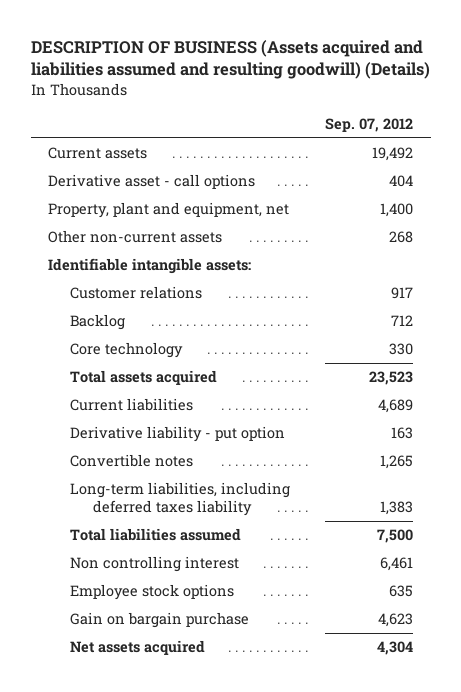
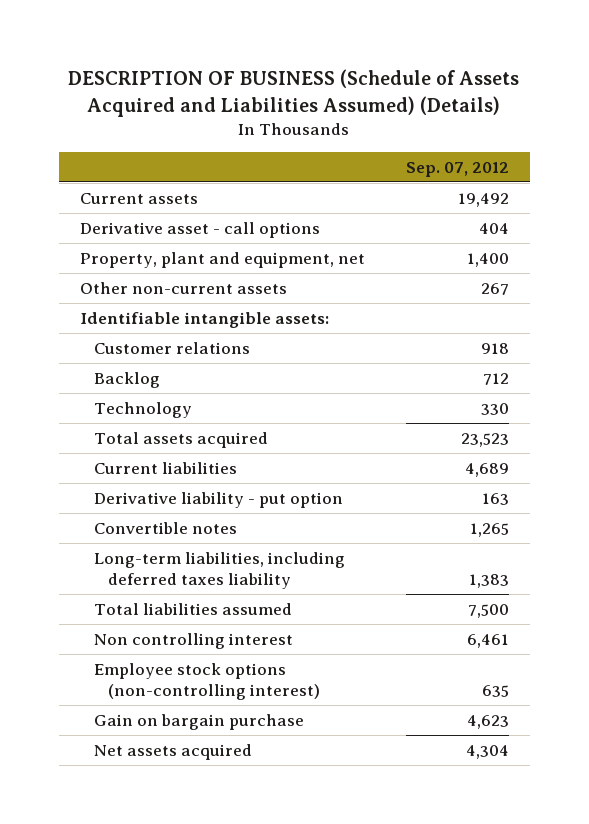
[30,40,430,80] DESCRIPTION OF BUSINESS (Assets acquired and liabilities assumed and resulting goodwill) (Details) -> [68,69,520,117] DESCRIPTION OF BUSINESS (Schedule of Assets Acquired and Liabilities Assumed) (Details)
[389,231,414,244] 268 -> [481,282,510,295] 267
[391,287,414,300] 917 -> [481,342,510,354] 918
[70,342,184,359] Core technology -> [93,401,192,418] Technology
[70,584,235,601] Employee stock options -> [93,662,320,701] Employee stock options (non-controlling interest)

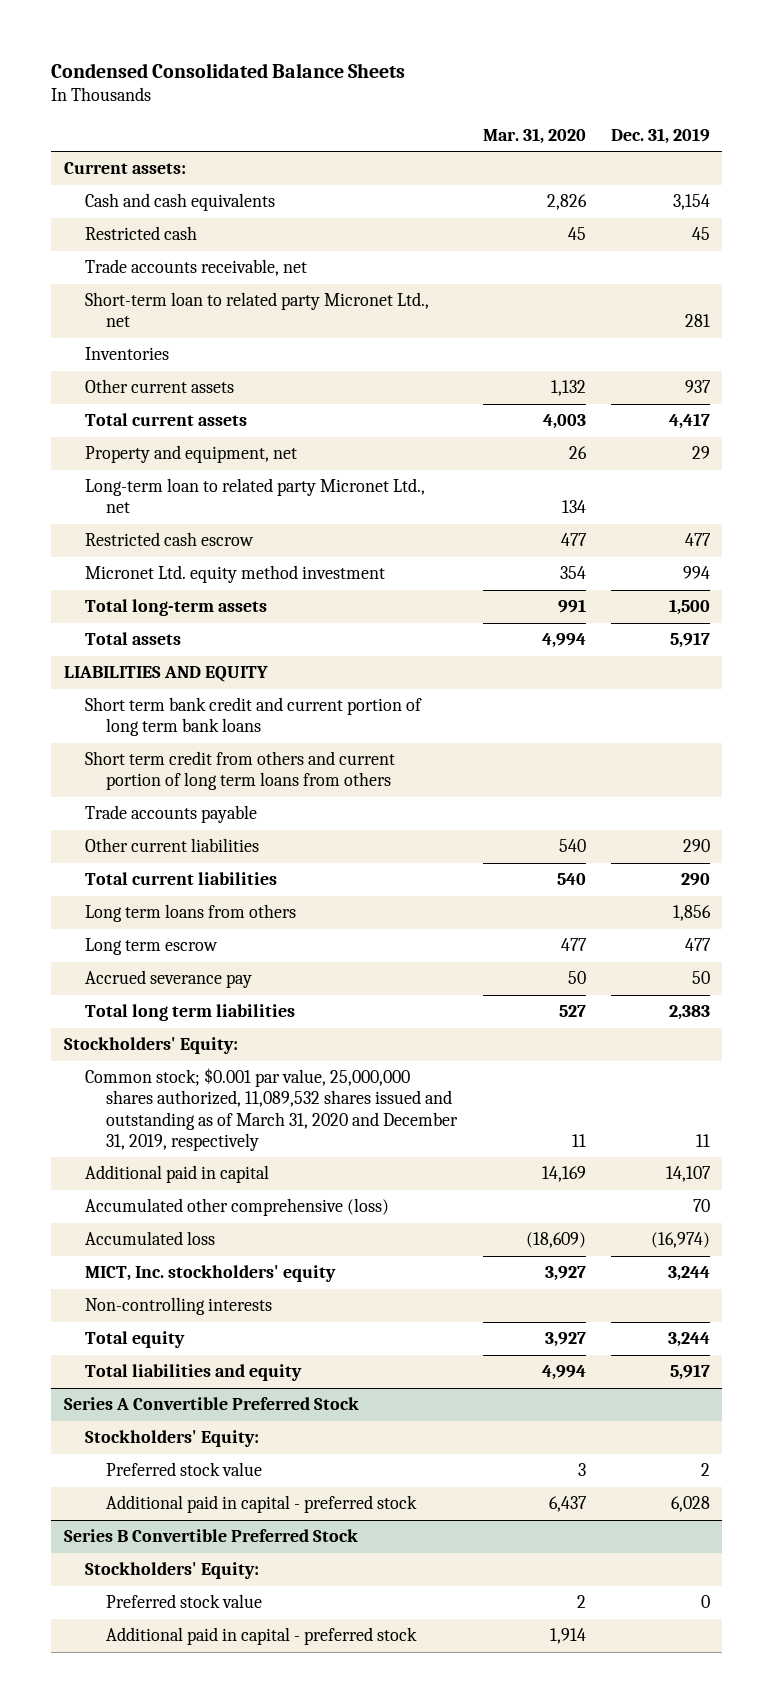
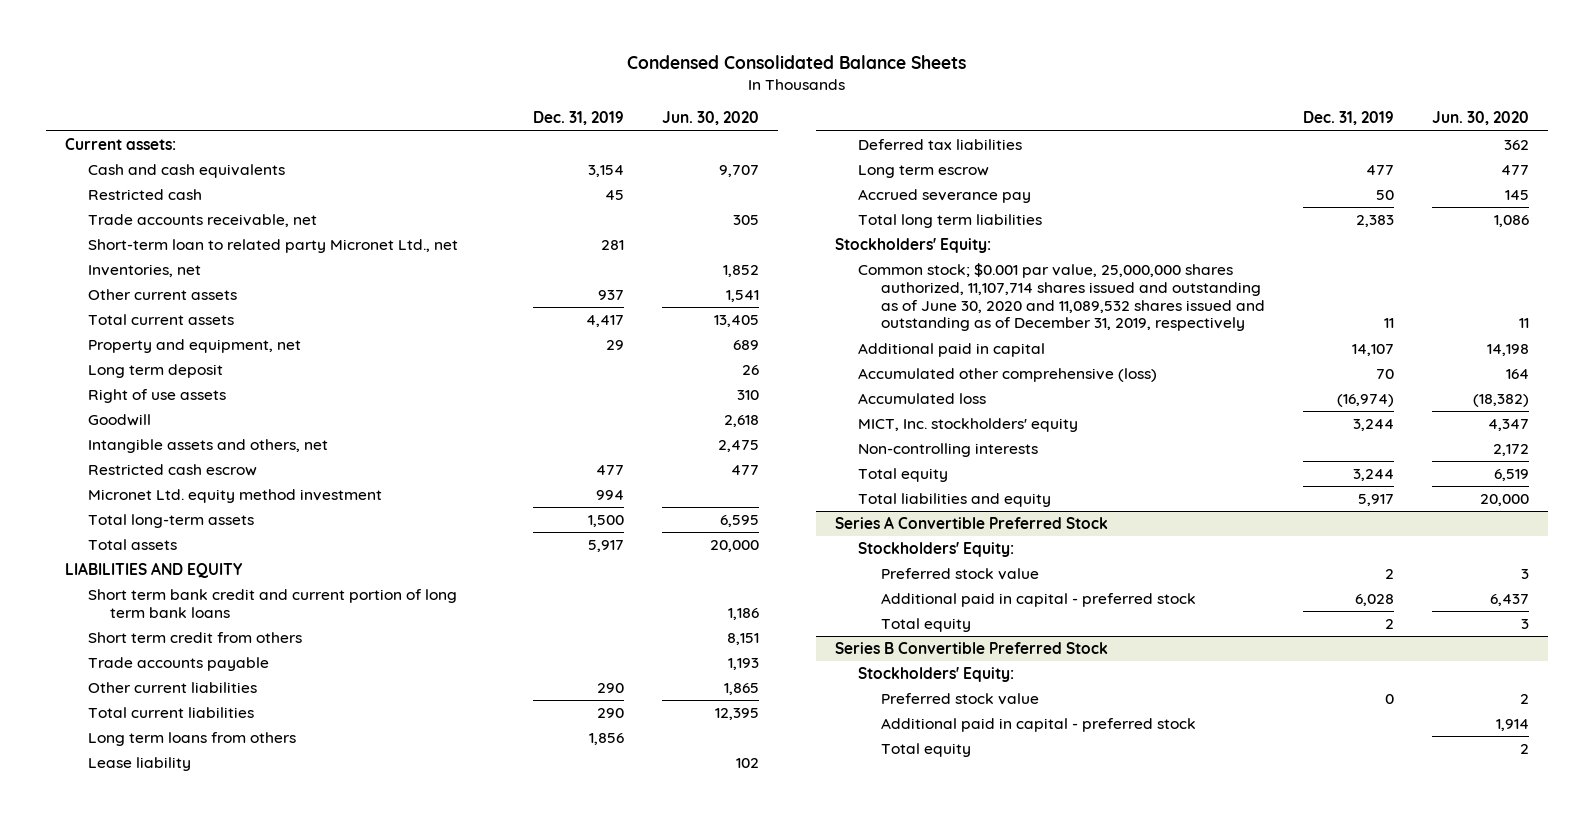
[482,127,586,144] Mar. 31, 2020 -> none
none -> [661,111,759,126] Jun. 30, 2020
[85,347,170,361] Inventories -> [87,264,201,278] Inventories, net
[85,478,426,514] Long-term loan to related party Micronet Ltd., net -> [87,364,223,379] Long term deposit
none -> [87,389,226,404] Right of use assets
none -> [87,414,151,427] Goodwill
none -> [87,439,328,454] Intangible assets and others, net
[85,751,396,791] Short term credit from others and current portion of long term loans from others -> [87,632,302,644] Short term credit from others
none -> [87,757,191,772] Lease liability
none -> [857,139,1022,151] Deferred tax liabilities
[85,1068,459,1151] Common stock; $0.001 par value, 25,000,000 shares authorized, 11,089,532 shares issued and outstanding as of March 31, 2020 and December 31, 2019, respectively -> [857,263,1265,332] Common stock; $0.001 par value, 25,000,000 shares authorized, 11,107,714 shares issued and outstanding as of June 30, 2020 and 11,089,532 shares issued and outstanding as of December 31, 2019, respectively
none -> [880,618,971,633] Total equity
none -> [880,743,971,758] Total equity

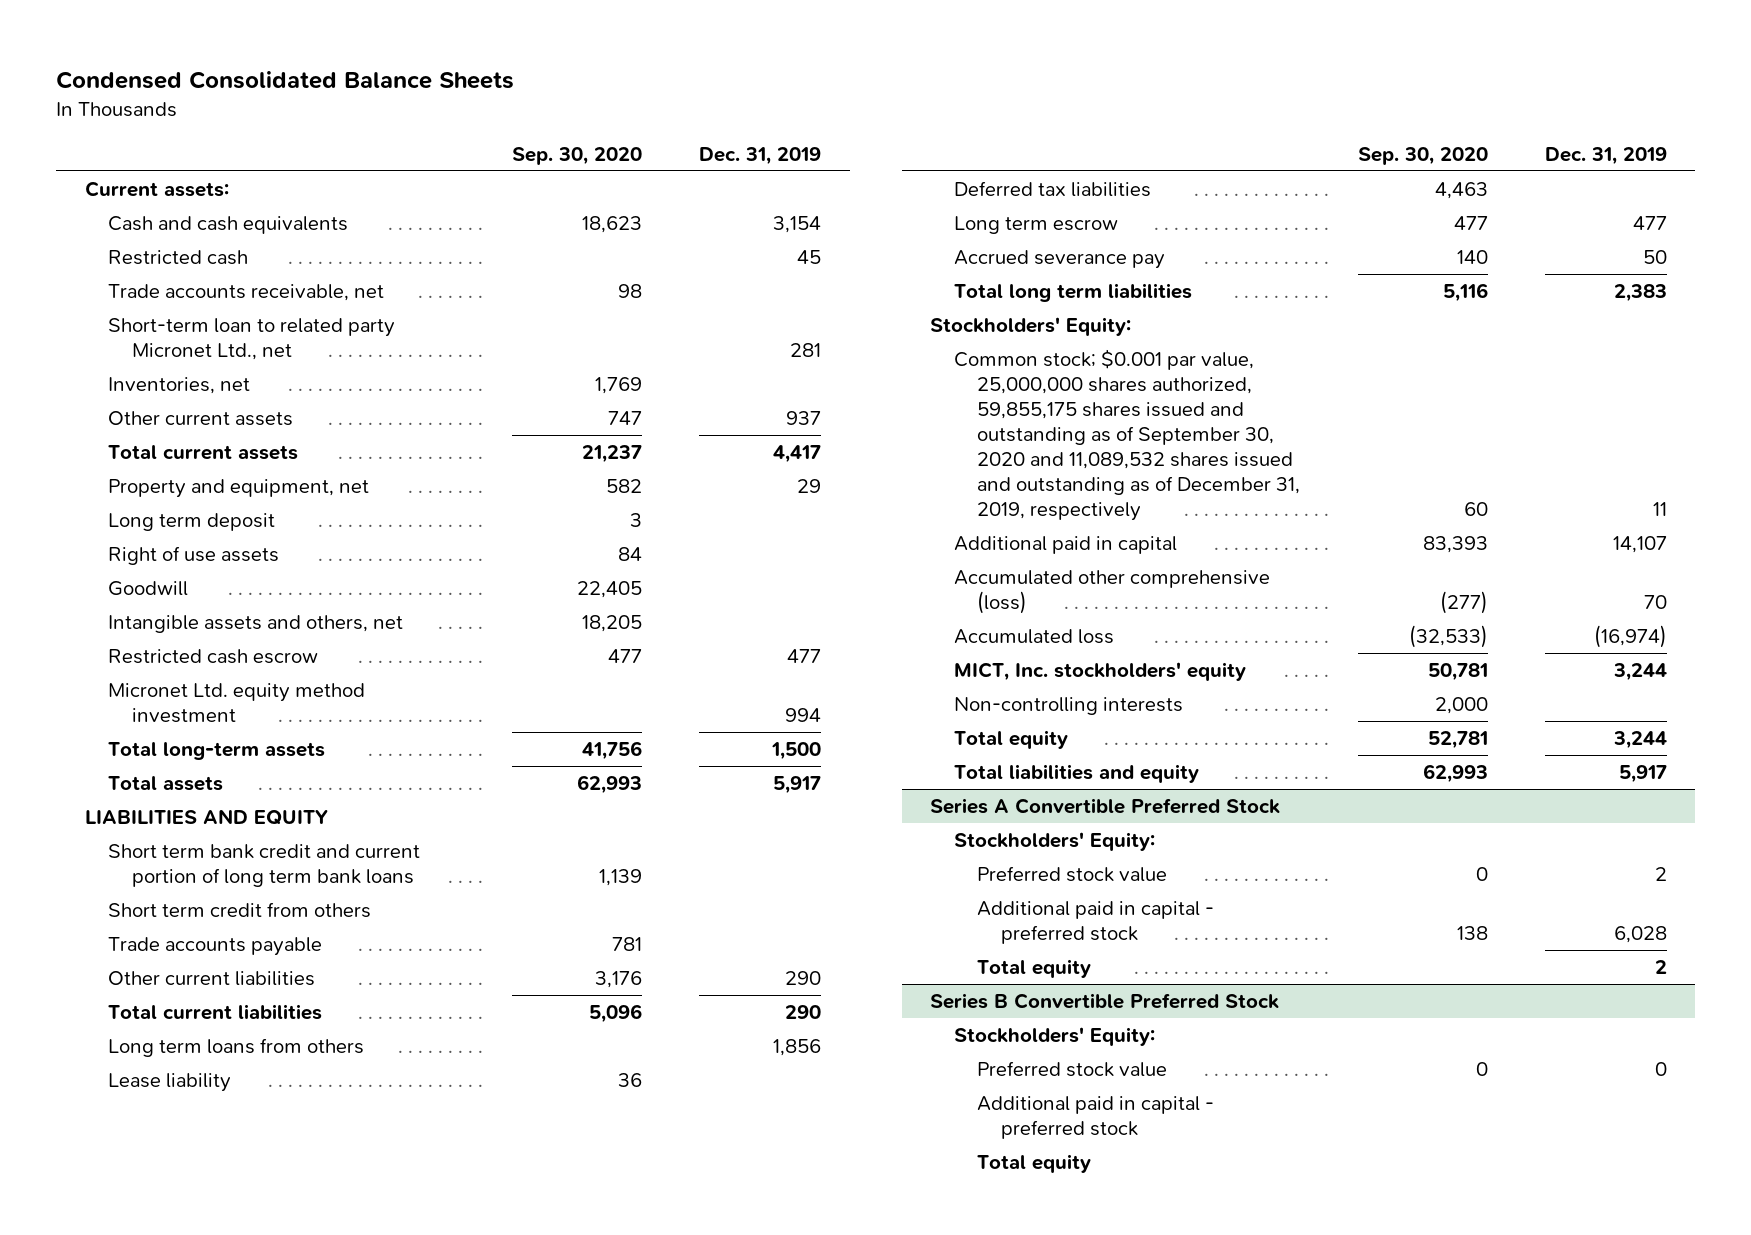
[661,111,759,126] Jun. 30, 2020 -> none
none -> [512,146,643,165] Sep. 30, 2020
[857,263,1265,332] Common stock; $0.001 par value, 25,000,000 shares authorized, 11,107,714 shares issued and outstanding as of June 30, 2020 and 11,089,532 shares issued and outstanding as of December 31, 2019, respectively -> [953,349,1301,522] Common stock; $0.001 par value, 25,000,000 shares authorized, 59,855,175 shares issued and outstanding as of September 30, 2020 and 11,089,532 shares issued and outstanding as of December 31, 2019, respectively

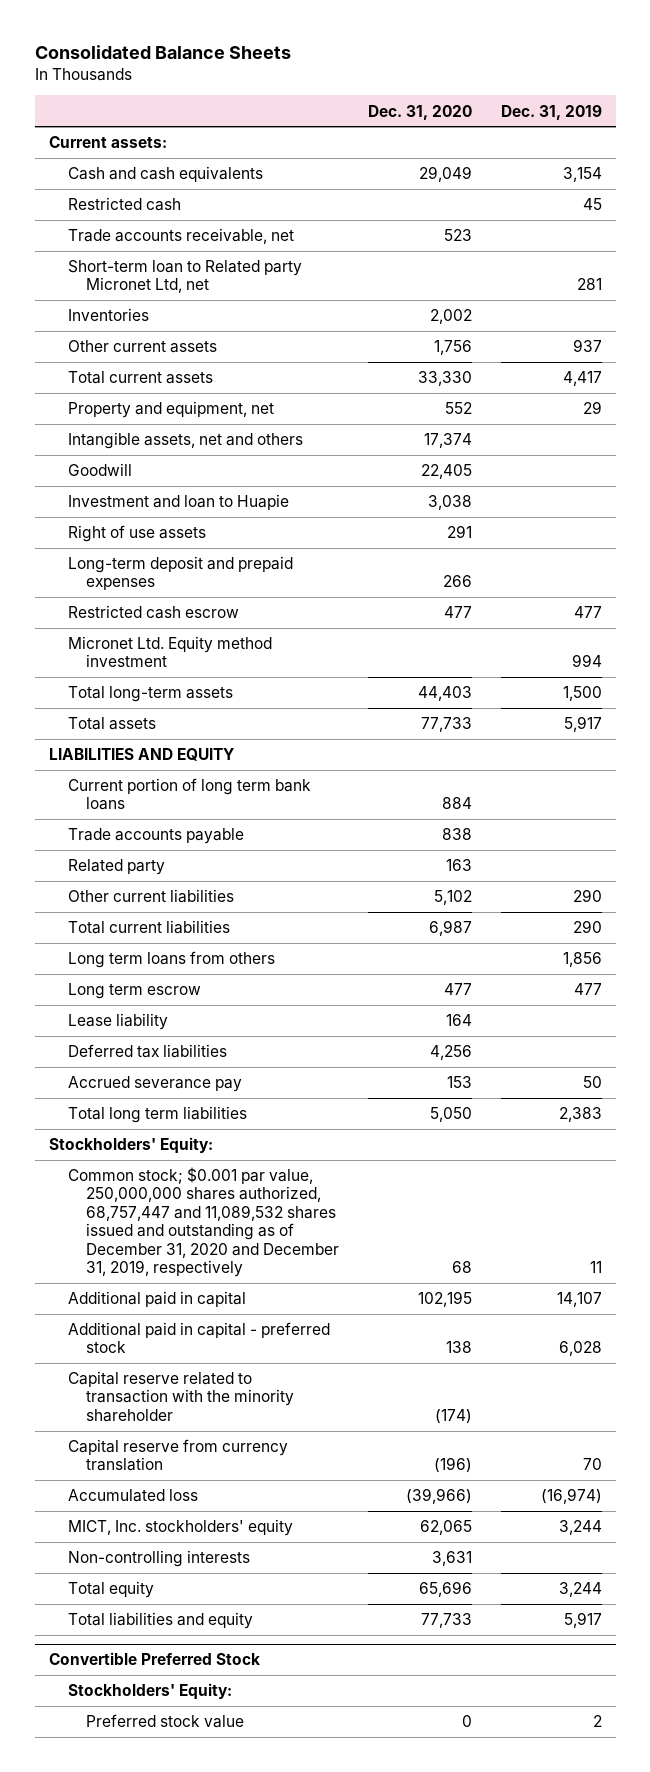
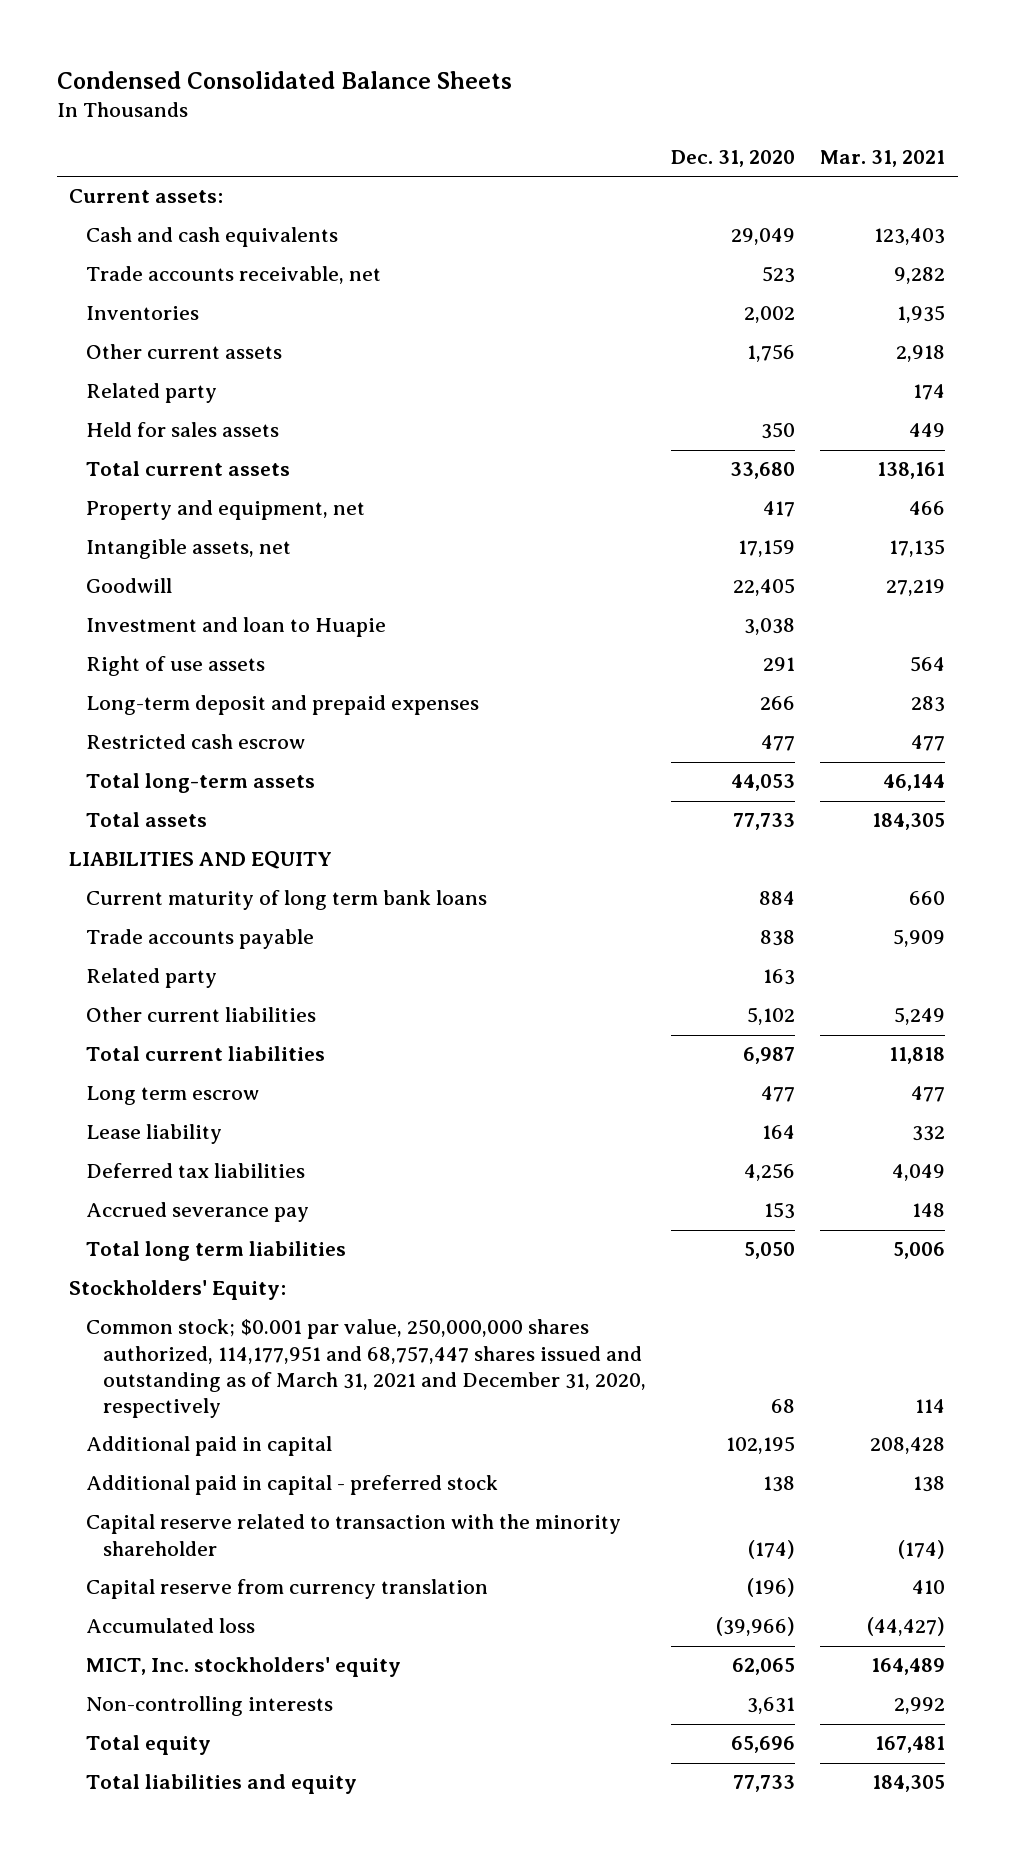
[34,44,291,59] Consolidated Balance Sheets -> [56,71,512,90] Condensed Consolidated Balance Sheets
[500,104,602,120] Dec. 31, 2019 -> none
none -> [820,150,946,168] Mar. 31, 2021
[67,197,181,212] Restricted cash -> none
[67,260,302,294] Short-term loan to Related party Micronet Ltd, net -> none
none -> [86,383,218,404] Related party
none -> [86,422,280,438] Held for sales assets
[417,371,472,387] 33,330 -> [730,462,796,480] 33,680
[444,402,472,415] 552 -> [763,501,796,518] 417
[67,432,303,450] Intangible assets, net and others -> [86,539,292,560] Intangible assets, net
[423,433,472,449] 17,374 -> [738,539,796,558] 17,159
[67,636,272,668] Micronet Ltd. Equity method investment -> none
[417,686,472,702] 44,403 -> [731,774,796,792] 44,053
[67,778,311,811] Current portion of long term bank loans -> [86,890,488,911] Current maturity of long term bank loans
[67,951,275,969] Long term loans from others -> none
[67,1167,340,1278] Common stock; $0.001 par value, 250,000,000 shares authorized, 68,757,447 and 11,089,532 shares issued and outstanding as of December 31, 2020 and December 31, 2019, respectively -> [86,1319,647,1419] Common stock; $0.001 par value, 250,000,000 shares authorized, 114,177,951 and 68,757,447 shares issued and outstanding as of March 31, 2021 and December 31, 2020, respectively
[48,1652,260,1666] Convertible Preferred Stock -> none
[67,1683,232,1701] Stockholders' Equity: -> none
[86,1714,245,1729] Preferred stock value -> none

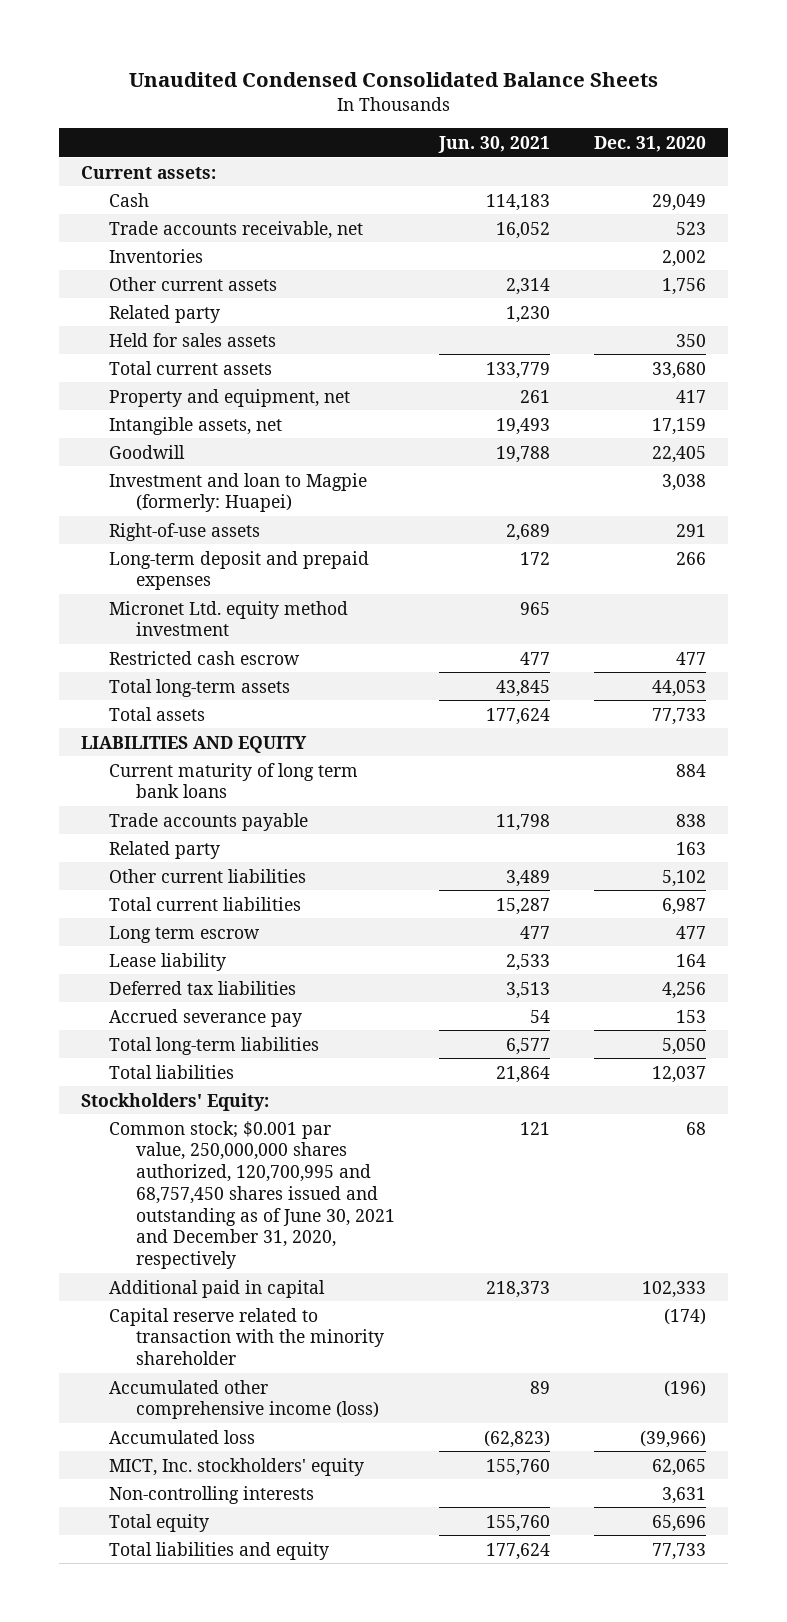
[56,71,512,90] Condensed Consolidated Balance Sheets -> [128,71,658,87] Unaudited Condensed Consolidated Balance Sheets
[820,150,946,168] Mar. 31, 2021 -> none
none -> [438,135,551,153] Jun. 30, 2021
[86,227,339,248] Cash and cash equivalents -> [108,192,149,207] Cash
[86,617,387,638] Investment and loan to Huapie -> [108,472,367,513] Investment and loan to Magpie (formerly: Huapei)
[86,656,266,677] Right of use assets -> [108,522,260,541] Right-of-use assets
none -> [108,600,348,637] Micronet Ltd. equity method investment
[86,1241,347,1262] Total long term liabilities -> [108,1036,319,1055] Total long-term liabilities
none -> [108,1064,234,1079] Total liabilities
[86,1475,499,1496] Additional paid in capital - preferred stock -> none
[86,1319,647,1419] Common stock; $0.001 par value, 250,000,000 shares authorized, 114,177,951 and 68,757,447 shares issued and outstanding as of March 31, 2021 and December 31, 2020, respectively -> [108,1120,396,1270] Common stock; $0.001 par value, 250,000,000 shares authorized, 120,700,995 and 68,757,450 shares issued and outstanding as of June 30, 2021 and December 31, 2020, respectively
[726,1436,796,1455] 102,195 -> [642,1280,707,1298] 102,333
[86,1579,489,1600] Capital reserve from currency translation -> [108,1379,380,1420] Accumulated other comprehensive income (loss)

